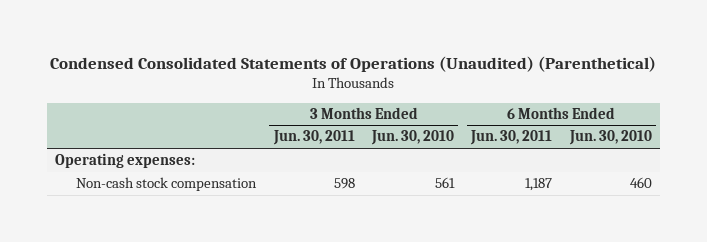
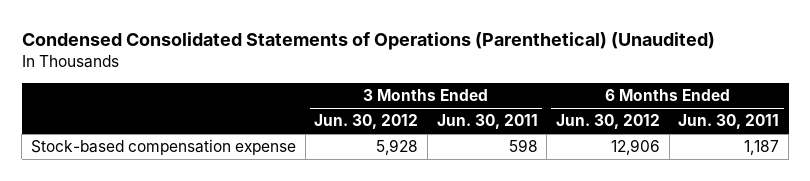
[50,55,657,72] Condensed Consolidated Statements of Operations (Unaudited) (Parenthetical) -> [21,32,715,51] Condensed Consolidated Statements of Operations (Parenthetical) (Unaudited)
[370,130,454,146] Jun. 30, 2010 -> none
[568,130,652,146] Jun. 30, 2010 -> none
none -> [314,114,419,130] Jun. 30, 2012
none -> [556,114,661,130] Jun. 30, 2012
[55,153,196,169] Operating expenses: -> none
[76,177,258,192] Non-cash stock compensation -> [30,139,296,156] Stock-based compensation expense

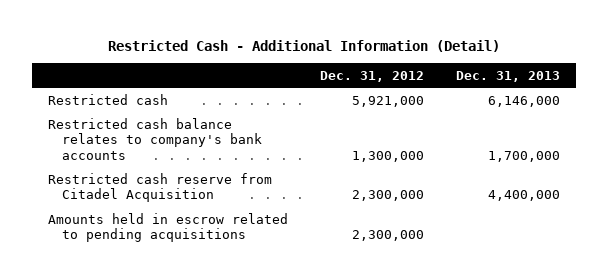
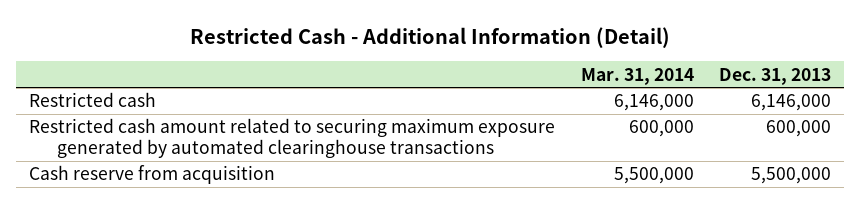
[320,70,425,82] Dec. 31, 2012 -> none
none -> [580,67,694,85] Mar. 31, 2014
[47,117,263,160] Restricted cash balance relates to company's bank accounts -> none
[47,212,288,243] Amounts held in escrow related to pending acquisitions -> none
none -> [29,118,556,159] Restricted cash amount related to securing maximum exposure generated by automated clearinghouse transactions
[47,172,272,203] Restricted cash reserve from Citadel Acquisition -> [29,165,276,185] Cash reserve from acquisition
[488,190,561,202] 4,400,000 -> [751,167,832,185] 5,500,000

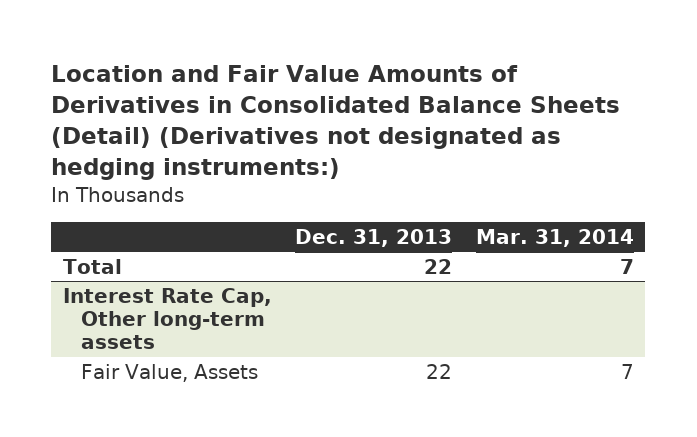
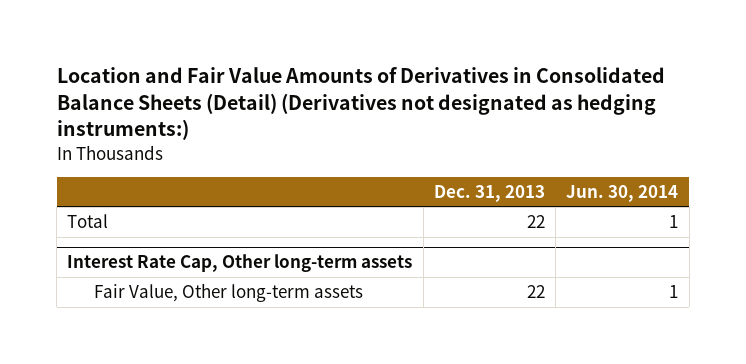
[475,228,634,247] Mar. 31, 2014 -> none
none -> [566,184,679,202] Jun. 30, 2014
[80,363,258,382] Fair Value, Assets -> [93,283,363,303] Fair Value, Other long-term assets

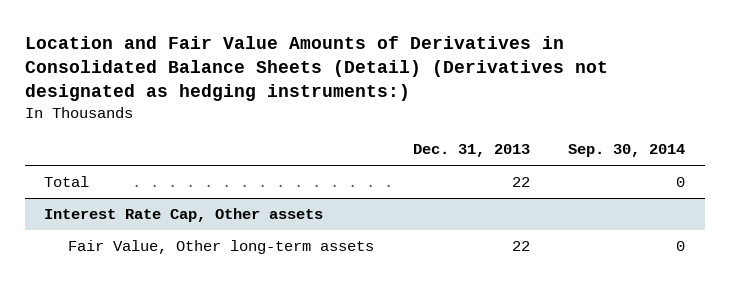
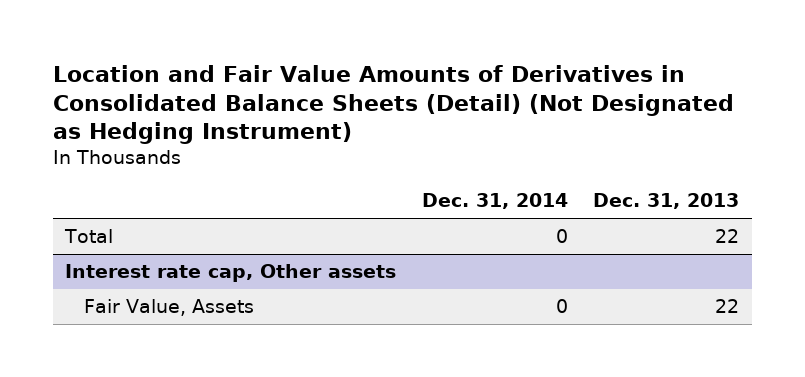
[24,35,608,102] Location and Fair Value Amounts of Derivatives in Consolidated Balance Sheets (Detail) (Derivatives not designated as hedging instruments:) -> [52,64,734,145] Location and Fair Value Amounts of Derivatives in Consolidated Balance Sheets (Detail) (Not Designated as Hedging Instrument)
[568,144,686,158] Sep. 30, 2014 -> none
none -> [421,193,568,210] Dec. 31, 2014
[44,207,324,222] Interest Rate Cap, Other assets -> [65,264,397,283] Interest rate cap, Other assets
[67,239,374,254] Fair Value, Other long-term assets -> [84,299,255,317] Fair Value, Assets

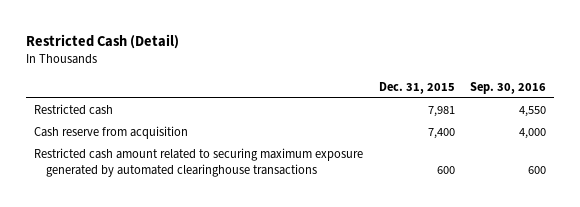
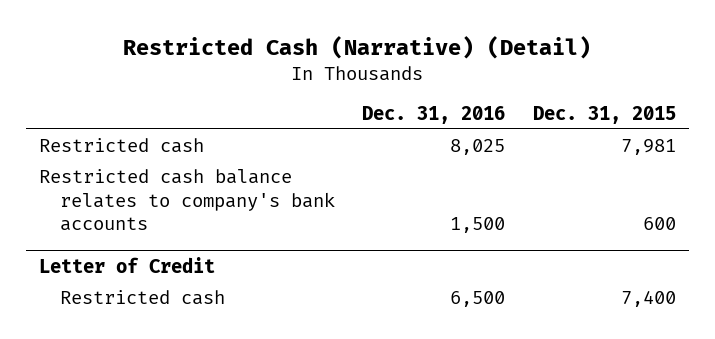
[26,33,180,49] Restricted Cash (Detail) -> [123,35,592,59] Restricted Cash (Narrative) (Detail)
[470,81,547,94] Sep. 30, 2016 -> none
none -> [362,106,506,125] Dec. 31, 2016
[34,126,189,140] Cash reserve from acquisition -> none
[34,148,364,177] Restricted cash amount related to securing maximum exposure generated by automated clearinghouse transactions -> [39,168,336,232] Restricted cash balance relates to company's bank accounts
none -> [39,256,216,273] Letter of Credit
none -> [60,289,226,305] Restricted cash

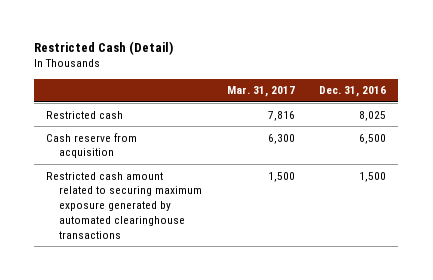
[123,35,592,59] Restricted Cash (Narrative) (Detail) -> [34,40,174,55] Restricted Cash (Detail)
[532,106,676,125] Dec. 31, 2015 -> none
none -> [226,86,295,98] Mar. 31, 2017
[39,256,216,273] Letter of Credit -> none
[60,289,226,305] Restricted cash -> none
none -> [46,132,138,159] Cash reserve from acquisition
[39,168,336,232] Restricted cash balance relates to company's bank accounts -> [46,171,203,239] Restricted cash amount related to securing maximum exposure generated by automated clearinghouse transactions

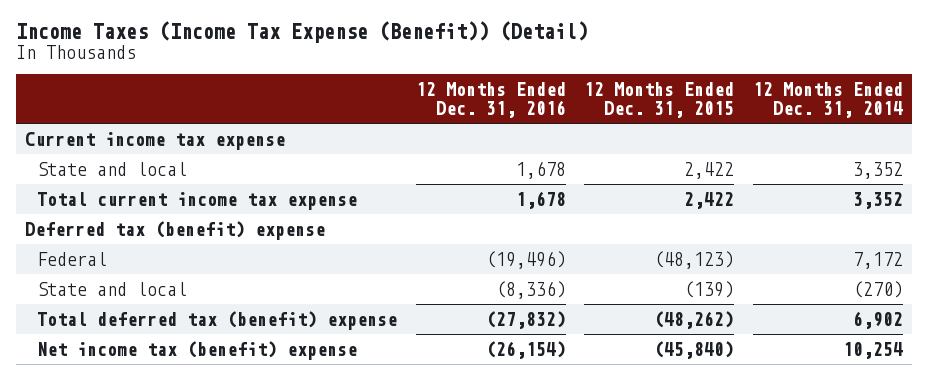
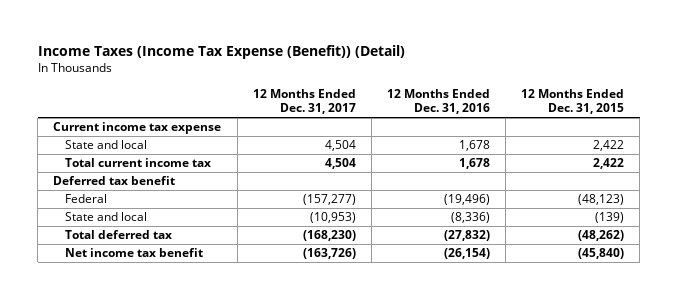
[752,81,903,119] 12 Months Ended Dec. 31, 2014 -> none
none -> [252,88,356,115] 12 Months Ended Dec. 31, 2017
[36,192,357,211] Total current income tax expense -> [65,158,212,168] Total current income tax
[24,221,325,241] Deferred tax (benefit) expense -> [53,176,176,186] Deferred tax benefit
[36,311,397,331] Total deferred tax (benefit) expense -> [65,230,173,240] Total deferred tax
[36,341,357,361] Net income tax (benefit) expense -> [65,248,204,258] Net income tax benefit

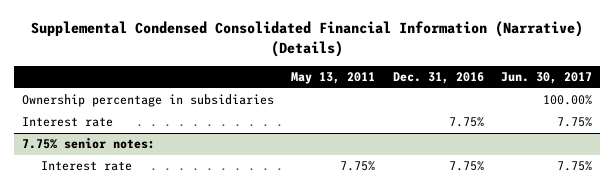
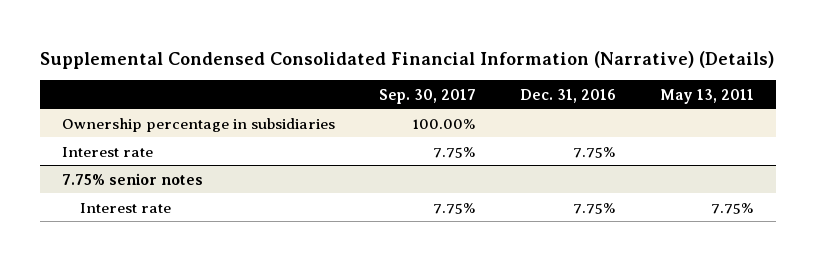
[500,72,592,85] Jun. 30, 2017 -> none
none -> [378,88,476,104] Sep. 30, 2017
[22,138,156,150] 7.75% senior notes: -> [62,172,204,185] 7.75% senior notes

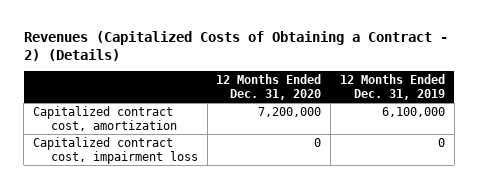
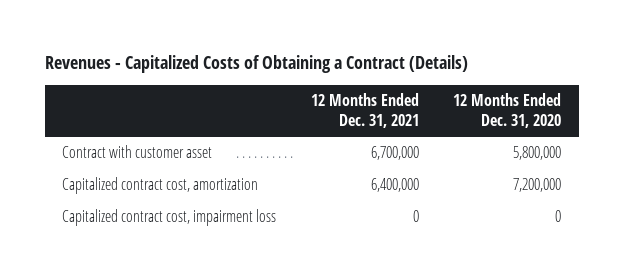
[23,30,448,61] Revenues (Capitalized Costs of Obtaining a Contract - 2) (Details) -> [44,55,468,74] Revenues - Capitalized Costs of Obtaining a Contract (Details)
[339,73,445,101] 12 Months Ended Dec. 31, 2019 -> none
none -> [310,93,419,129] 12 Months Ended Dec. 31, 2021
none -> [61,145,212,159] Contract with customer asset

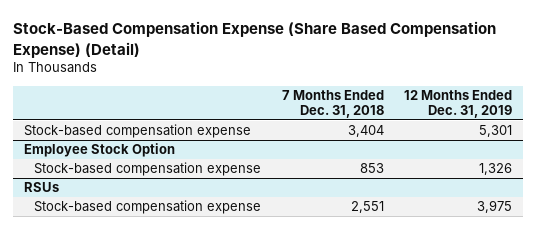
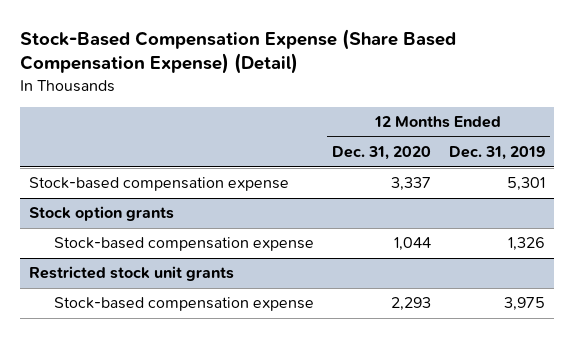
[281,89,384,119] 7 Months Ended Dec. 31, 2018 -> none
none -> [331,146,431,161] Dec. 31, 2020
[23,143,175,158] Employee Stock Option -> [28,206,174,222] Stock option grants
[23,182,59,193] RSUs -> [28,266,234,282] Restricted stock unit grants

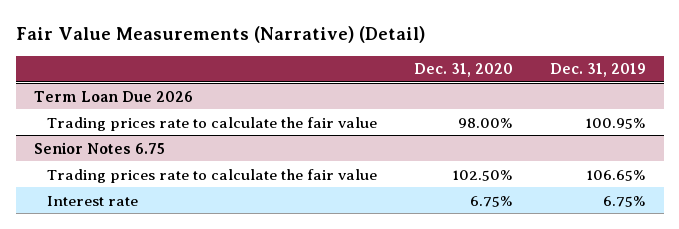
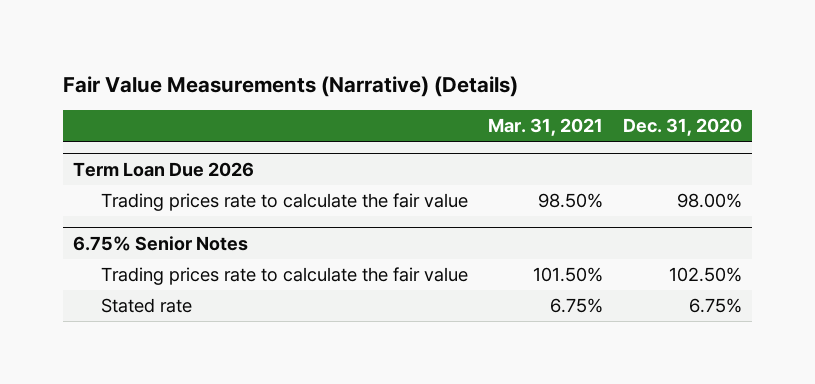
[15,25,425,43] Fair Value Measurements (Narrative) (Detail) -> [63,75,519,97] Fair Value Measurements (Narrative) (Details)
[549,63,646,78] Dec. 31, 2019 -> none
none -> [488,117,604,136] Mar. 31, 2021
[33,141,165,154] Senior Notes 6.75 -> [73,235,249,251] 6.75% Senior Notes
[47,195,139,206] Interest rate -> [101,298,193,314] Stated rate

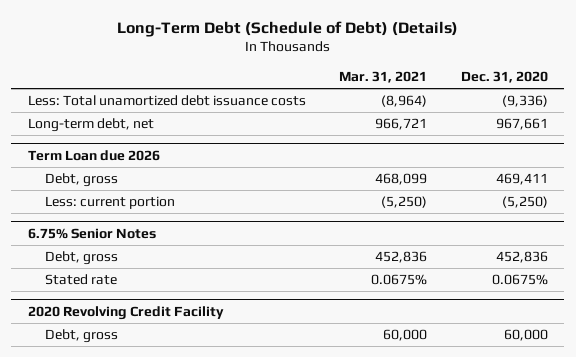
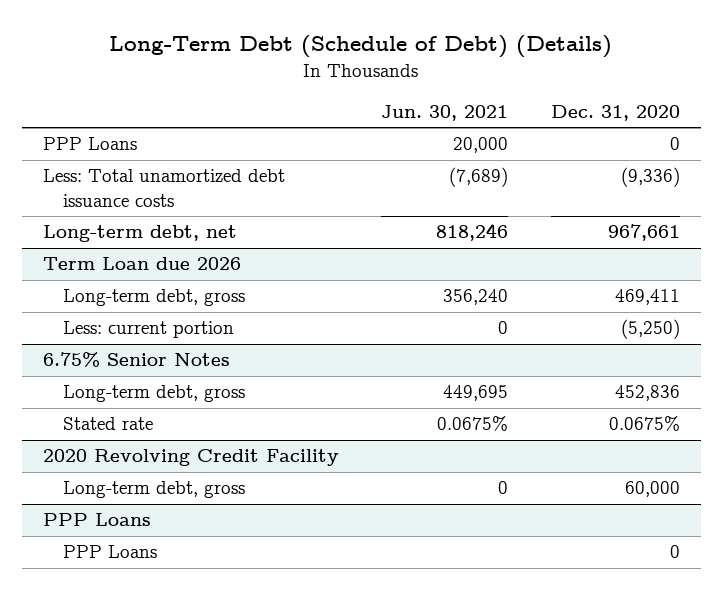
[339,71,428,84] Mar. 31, 2021 -> none
none -> [381,104,509,121] Jun. 30, 2021
none -> [43,137,138,151] PPP Loans
[44,173,118,188] Debt, gross -> [63,289,246,307] Long-term debt, gross
[44,251,118,266] Debt, gross -> [63,385,246,403] Long-term debt, gross
[44,329,118,344] Debt, gross -> [63,481,246,499] Long-term debt, gross
none -> [43,513,152,527] PPP Loans
none -> [63,545,158,559] PPP Loans

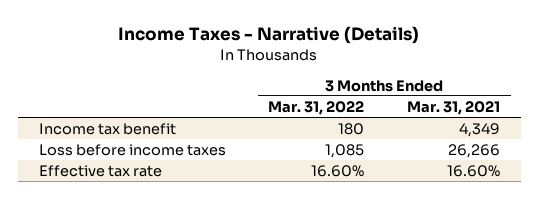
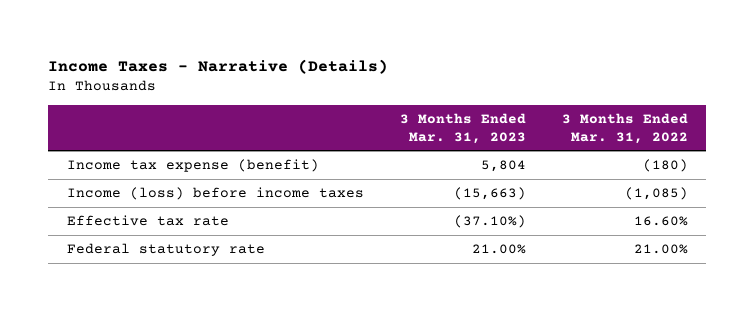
[406,100,500,115] Mar. 31, 2021 -> none
none -> [399,112,526,144] 3 Months Ended Mar. 31, 2023
[38,123,176,136] Income tax benefit -> [66,159,319,173] Income tax expense (benefit)
[338,123,365,136] 180 -> [643,159,689,173] (180)
[38,144,226,157] Loss before income taxes -> [66,187,364,201] Income (loss) before income taxes
[325,144,365,159] 1,085 -> [625,187,689,201] (1,085)
none -> [66,243,265,257] Federal statutory rate

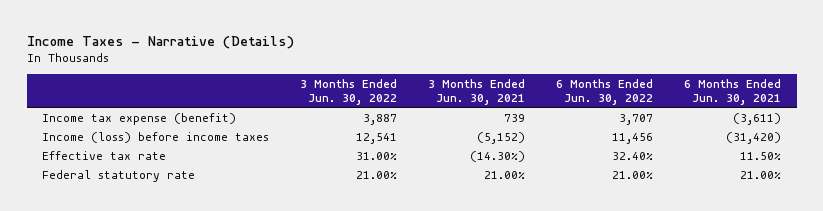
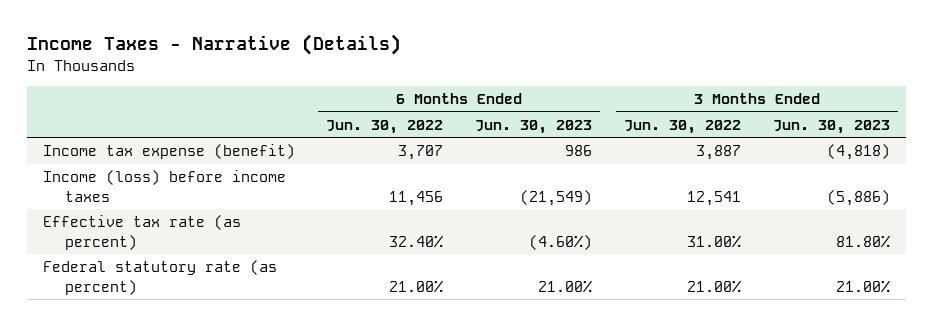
[428,78,526,106] 3 Months Ended Jun. 30, 2021 -> none
[684,78,782,106] 6 Months Ended Jun. 30, 2021 -> none
none -> [475,119,593,134] Jun. 30, 2023
none -> [773,119,891,134] Jun. 30, 2023
[42,150,167,160] Effective tax rate -> [42,215,241,250] Effective tax rate (as percent)
[42,169,196,182] Federal statutory rate -> [42,260,277,295] Federal statutory rate (as percent)

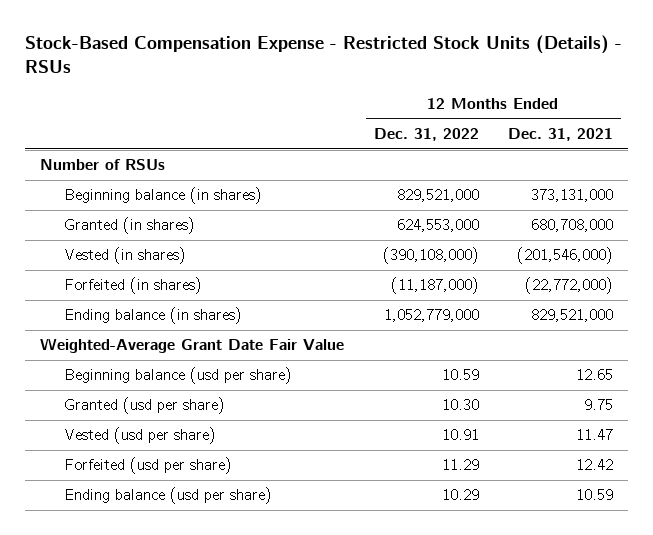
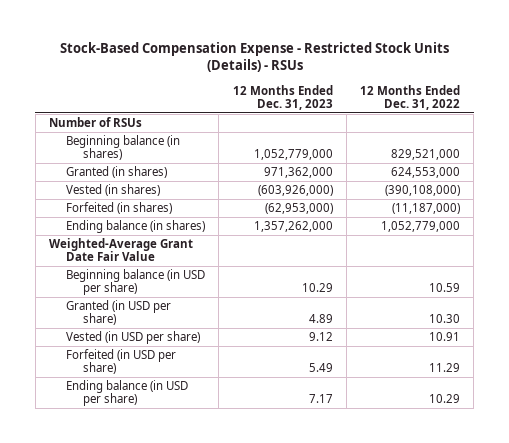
[508,127,614,141] Dec. 31, 2021 -> none
none -> [232,84,333,111] 12 Months Ended Dec. 31, 2023
[63,367,292,385] Beginning balance (usd per share) -> [66,268,206,296] Beginning balance (in USD per share)
[63,397,225,415] Granted (usd per share) -> [66,299,172,326] Granted (in USD per share)
[63,427,216,445] Vested (usd per share) -> [66,330,201,344] Vested (in USD per share)
[63,457,232,475] Forfeited (usd per share) -> [66,348,177,375] Forfeited (in USD per share)
[63,487,272,505] Ending balance (usd per share) -> [66,379,189,407] Ending balance (in USD per share)

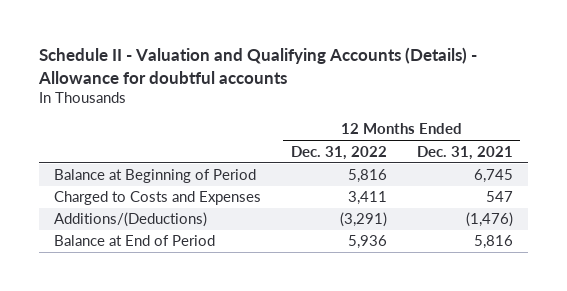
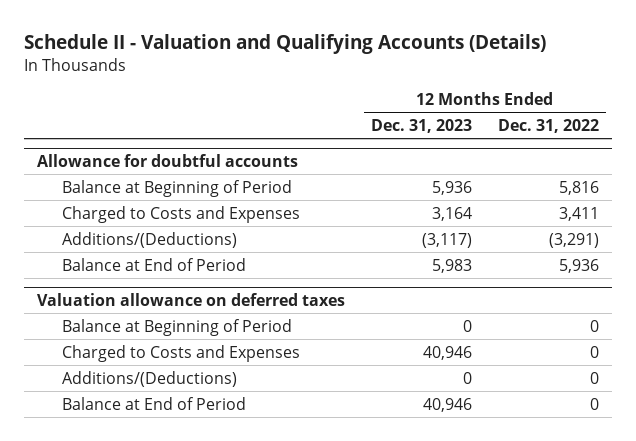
[37,47,477,84] Schedule II - Valuation and Qualifying Accounts (Details) - Allowance for doubtful accounts -> [23,33,546,54] Schedule II - Valuation and Qualifying Accounts (Details)
[416,145,513,160] Dec. 31, 2021 -> none
none -> [370,119,472,134] Dec. 31, 2023
none -> [36,154,298,168] Allowance for doubtful accounts
none -> [36,293,345,307] Valuation allowance on deferred taxes
none -> [62,318,293,336] Balance at Beginning of Period
none -> [62,344,301,362] Charged to Costs and Expenses
none -> [62,370,238,387] Additions/(Deductions)
none -> [62,396,247,410] Balance at End of Period

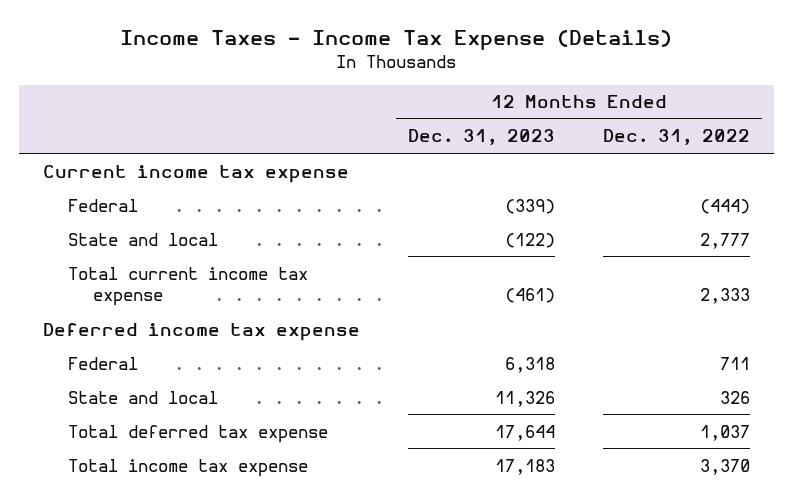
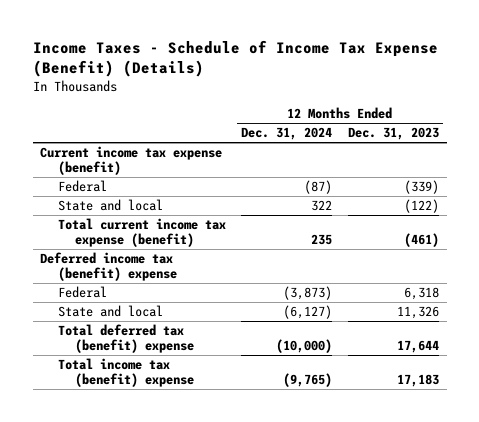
[120,30,673,51] Income Taxes - Income Tax Expense (Details) -> [32,39,438,78] Income Taxes - Schedule of Income Tax Expense (Benefit) (Details)
[602,129,750,146] Dec. 31, 2022 -> none
none -> [241,127,333,141] Dec. 31, 2024
[42,164,349,183] Current income tax expense -> [40,146,223,176] Current income tax expense (benefit)
[68,266,309,307] Total current income tax expense -> [57,218,226,248] Total current income tax expense (benefit)
[42,322,360,341] Deferred income tax expense -> [40,252,177,282] Deferred income tax (benefit) expense
[68,424,329,443] Total deferred tax expense -> [57,324,195,354] Total deferred tax (benefit) expense
[68,458,309,477] Total income tax expense -> [57,358,195,388] Total income tax (benefit) expense

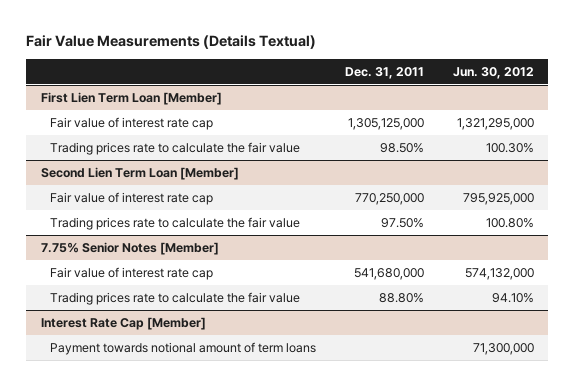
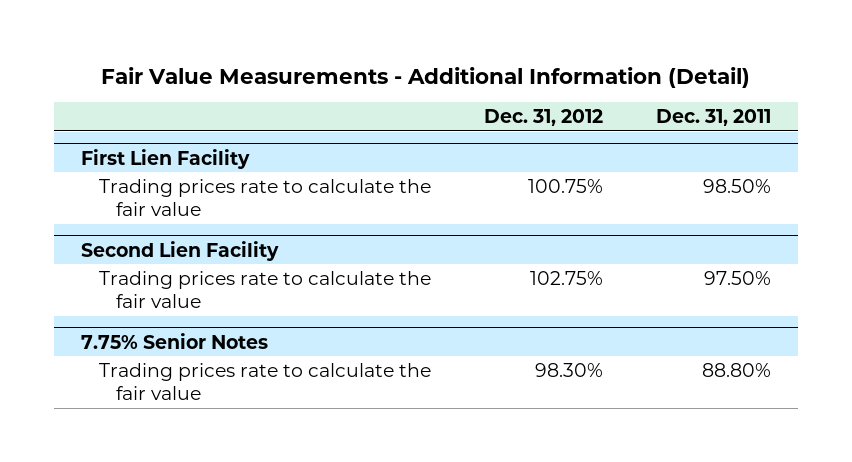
[26,35,317,50] Fair Value Measurements (Details Textual) -> [101,66,751,88] Fair Value Measurements - Additional Information (Detail)
[452,66,534,79] Jun. 30, 2012 -> none
none -> [484,109,604,127] Dec. 31, 2012
[40,91,222,105] First Lien Term Loan [Member] -> none
[50,116,214,130] Fair value of interest rate cap -> none
none -> [81,148,251,169] First Lien Facility
[40,166,239,180] Second Lien Term Loan [Member] -> none
[50,191,214,205] Fair value of interest rate cap -> none
none -> [81,240,280,261] Second Lien Facility
[50,266,214,280] Fair value of interest rate cap -> none
[40,241,219,255] 7.75% Senior Notes [Member] -> [81,332,269,349] 7.75% Senior Notes
[40,316,206,330] Interest Rate Cap [Member] -> none
[50,341,317,355] Payment towards notional amount of term loans -> none

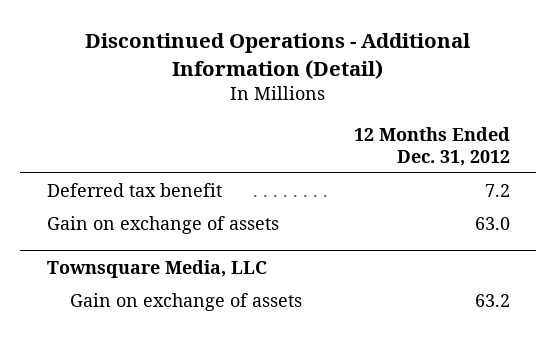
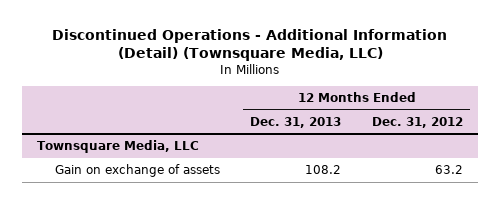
[85,33,471,80] Discontinued Operations - Additional Information (Detail) -> [51,29,447,62] Discontinued Operations - Additional Information (Detail) (Townsquare Media, LLC)
none -> [250,116,342,128] Dec. 31, 2013
[46,183,222,198] Deferred tax benefit -> none
[46,216,279,235] Gain on exchange of assets -> none

